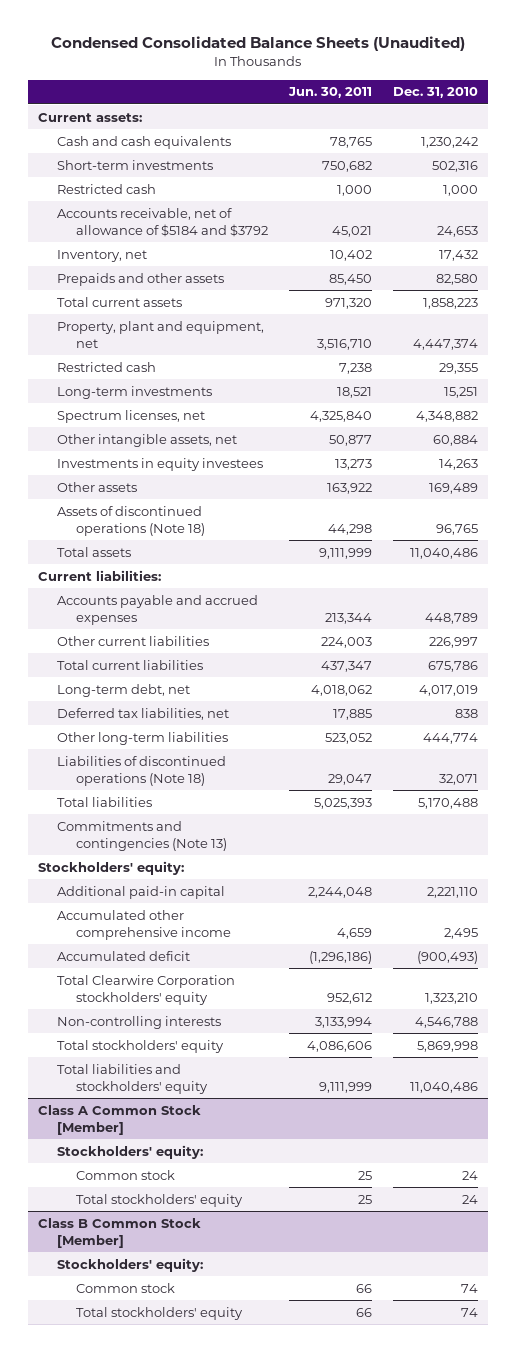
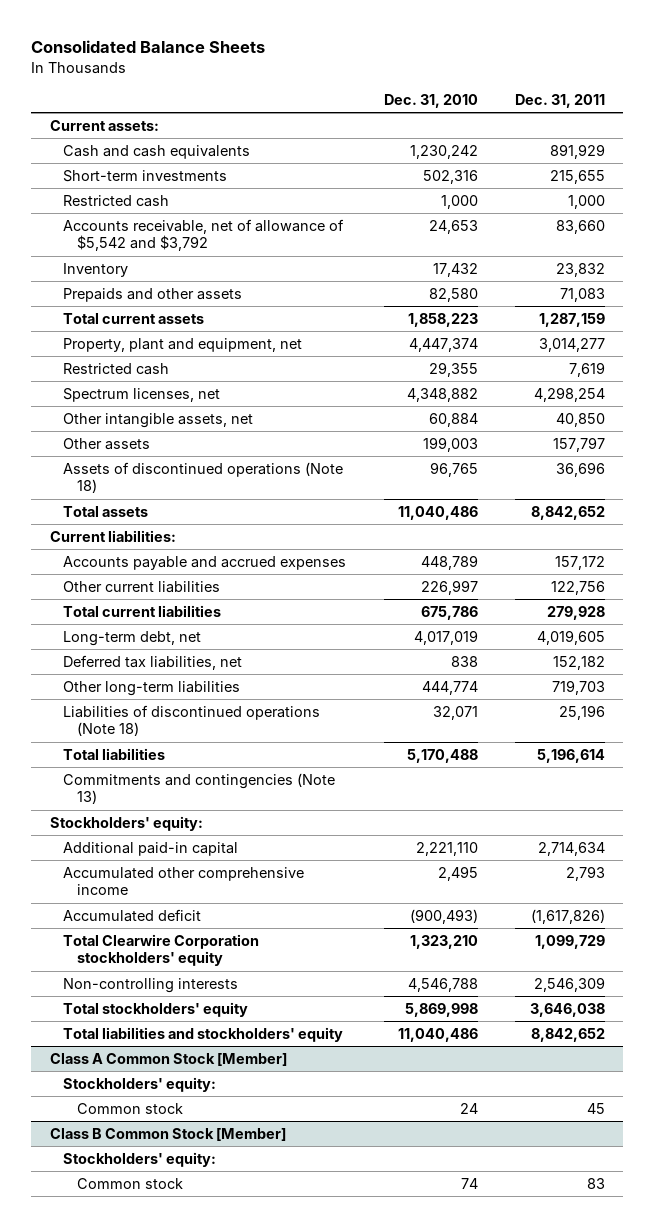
[51,36,466,52] Condensed Consolidated Balance Sheets (Unaudited) -> [30,40,265,54] Consolidated Balance Sheets
[287,87,372,99] Jun. 30, 2011 -> none
none -> [514,93,605,108] Dec. 31, 2011
[57,207,268,237] Accounts receivable, net of allowance of $5184 and $3792 -> [63,218,345,252] Accounts receivable, net of allowance of $5,542 and $3,792
[57,249,148,262] Inventory, net -> [63,262,129,277] Inventory
[57,385,213,399] Long-term investments -> none
[57,457,264,471] Investments in equity investees -> none
[428,482,478,494] 169,489 -> [422,436,478,452] 199,003
[75,1193,243,1207] Total stockholders' equity -> none
[75,1306,243,1320] Total stockholders' equity -> none

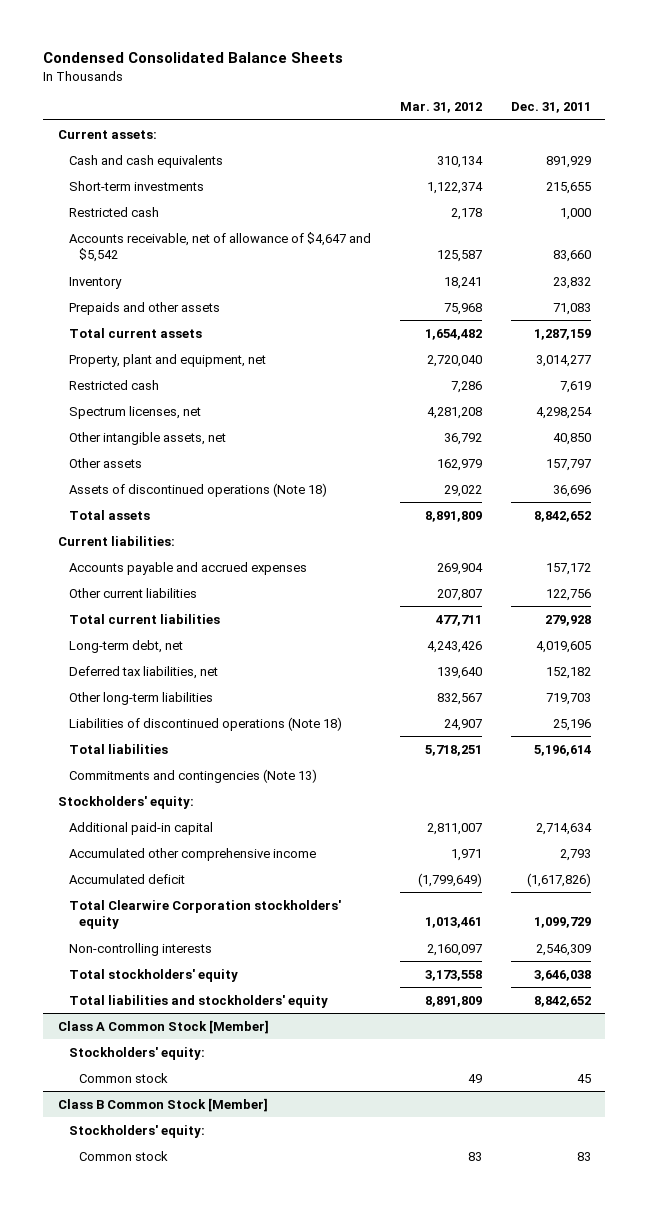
[30,40,265,54] Consolidated Balance Sheets -> [43,52,344,64] Condensed Consolidated Balance Sheets
[383,93,478,108] Dec. 31, 2010 -> none
none -> [399,102,482,114] Mar. 31, 2012
[63,218,345,252] Accounts receivable, net of allowance of $5,542 and $3,792 -> [68,231,371,263] Accounts receivable, net of allowance of $4,647 and $5,542

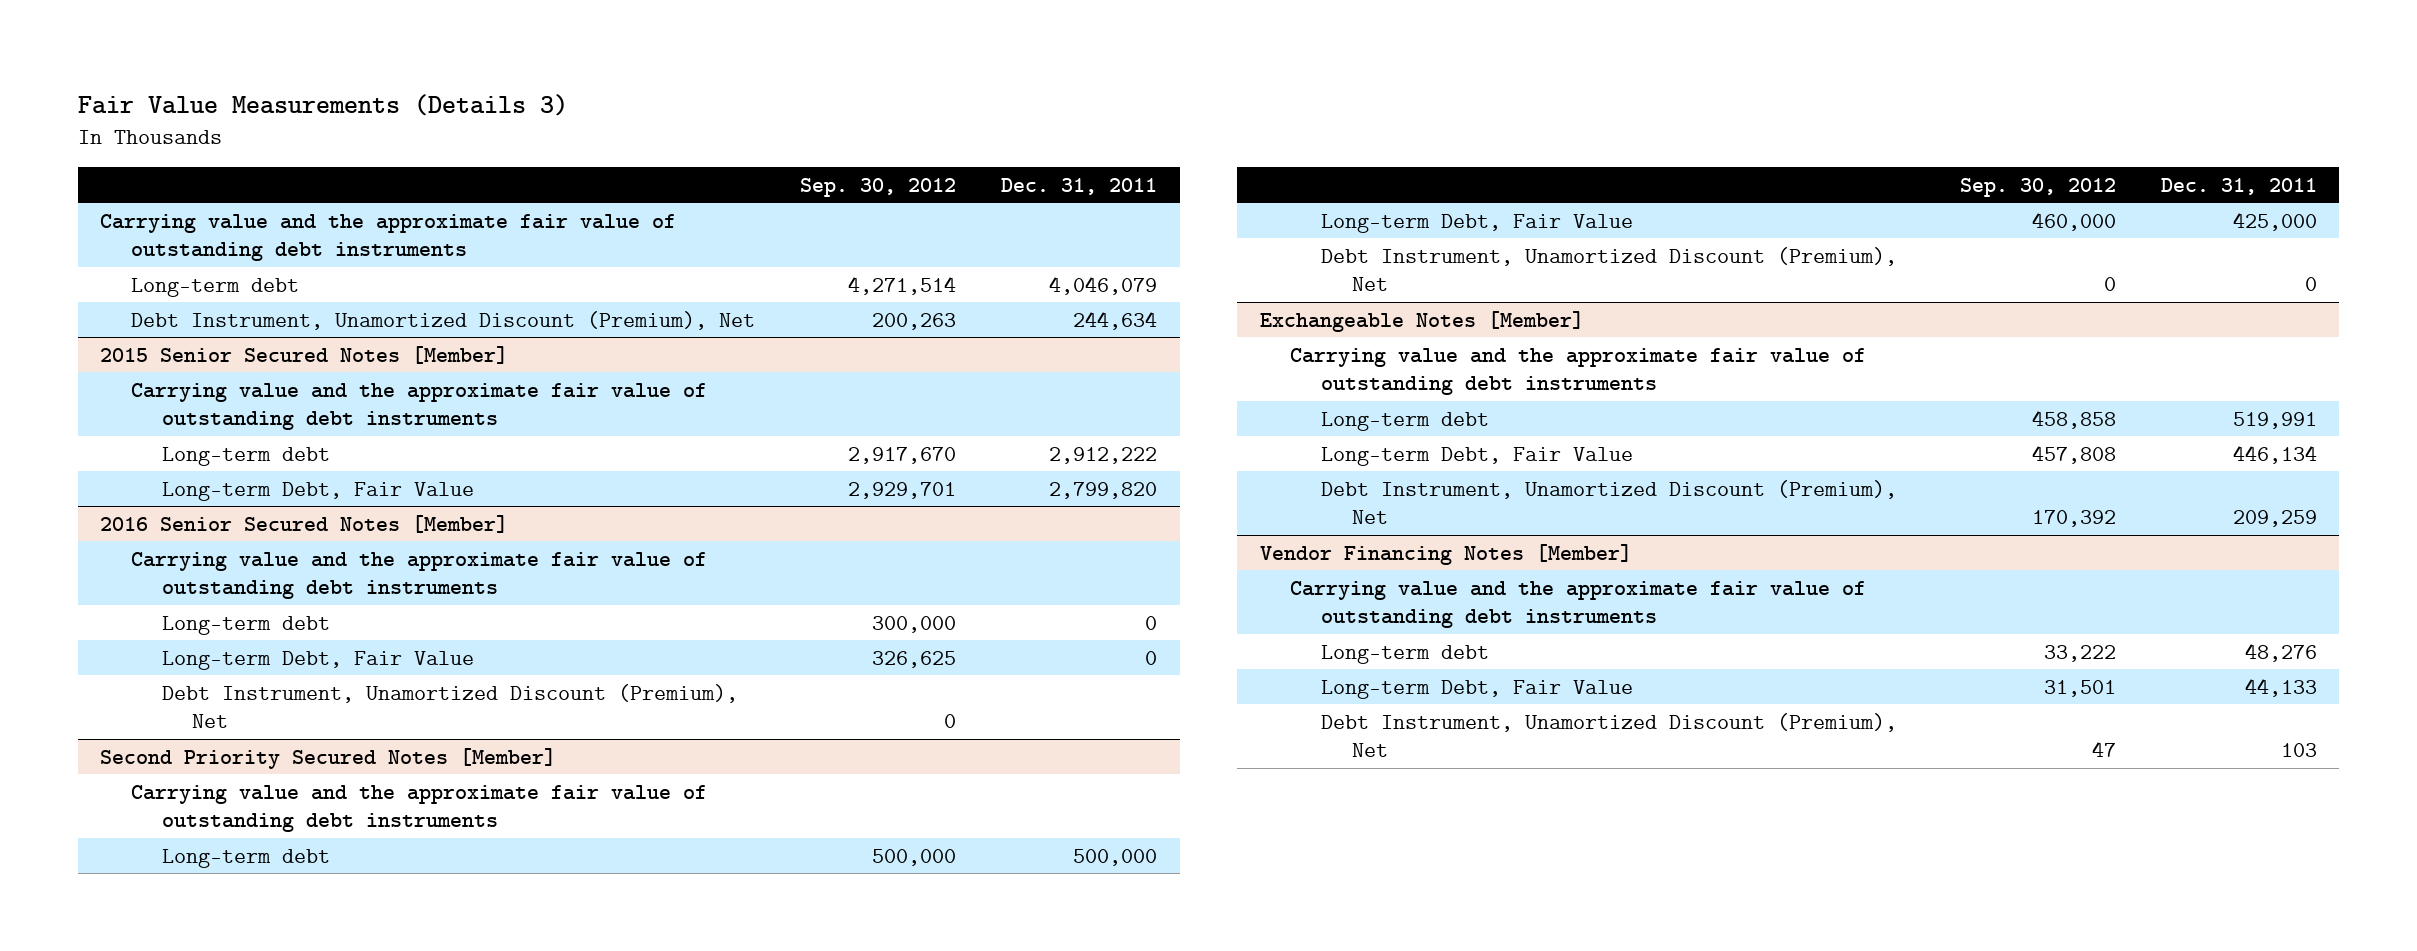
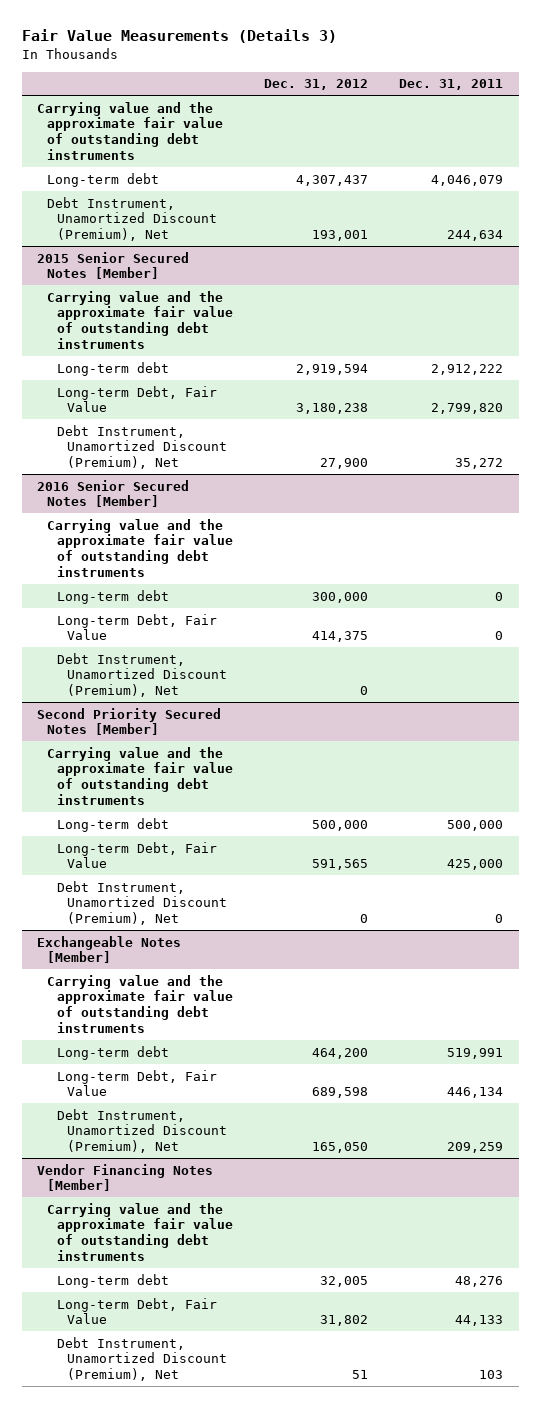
[800,177,957,197] Sep. 30, 2012 -> none
none -> [264,79,369,91] Dec. 31, 2012
none -> [56,424,227,469] Debt Instrument, Unamortized Discount (Premium), Net

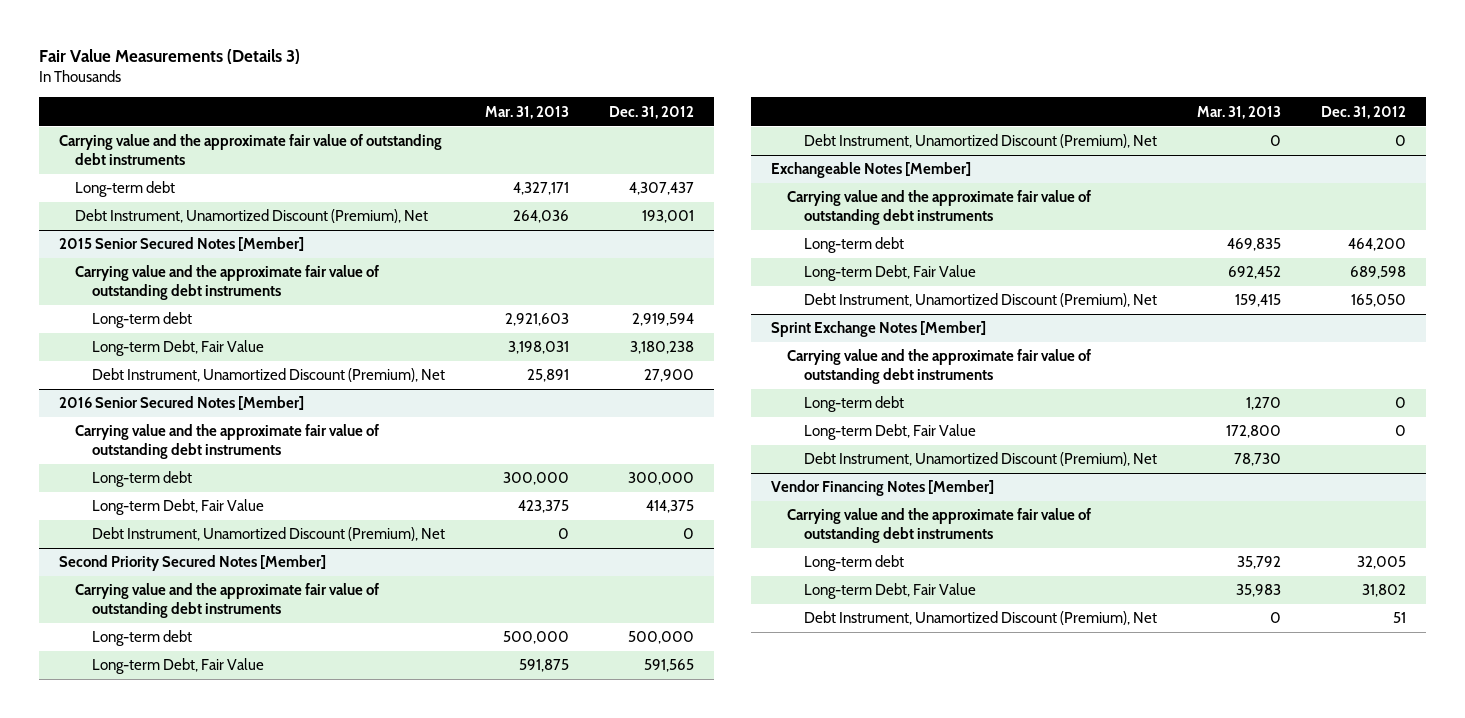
[399,79,504,91] Dec. 31, 2011 -> none
none -> [484,105,569,119] Mar. 31, 2013
none -> [770,321,986,338] Sprint Exchange Notes [Member]
none -> [787,349,1092,385] Carrying value and the approximate fair value of outstanding debt instruments
none -> [803,396,904,413] Long-term debt
none -> [803,424,976,441] Long-term Debt, Fair Value
none -> [803,452,1157,467] Debt Instrument, Unamortized Discount (Premium), Net

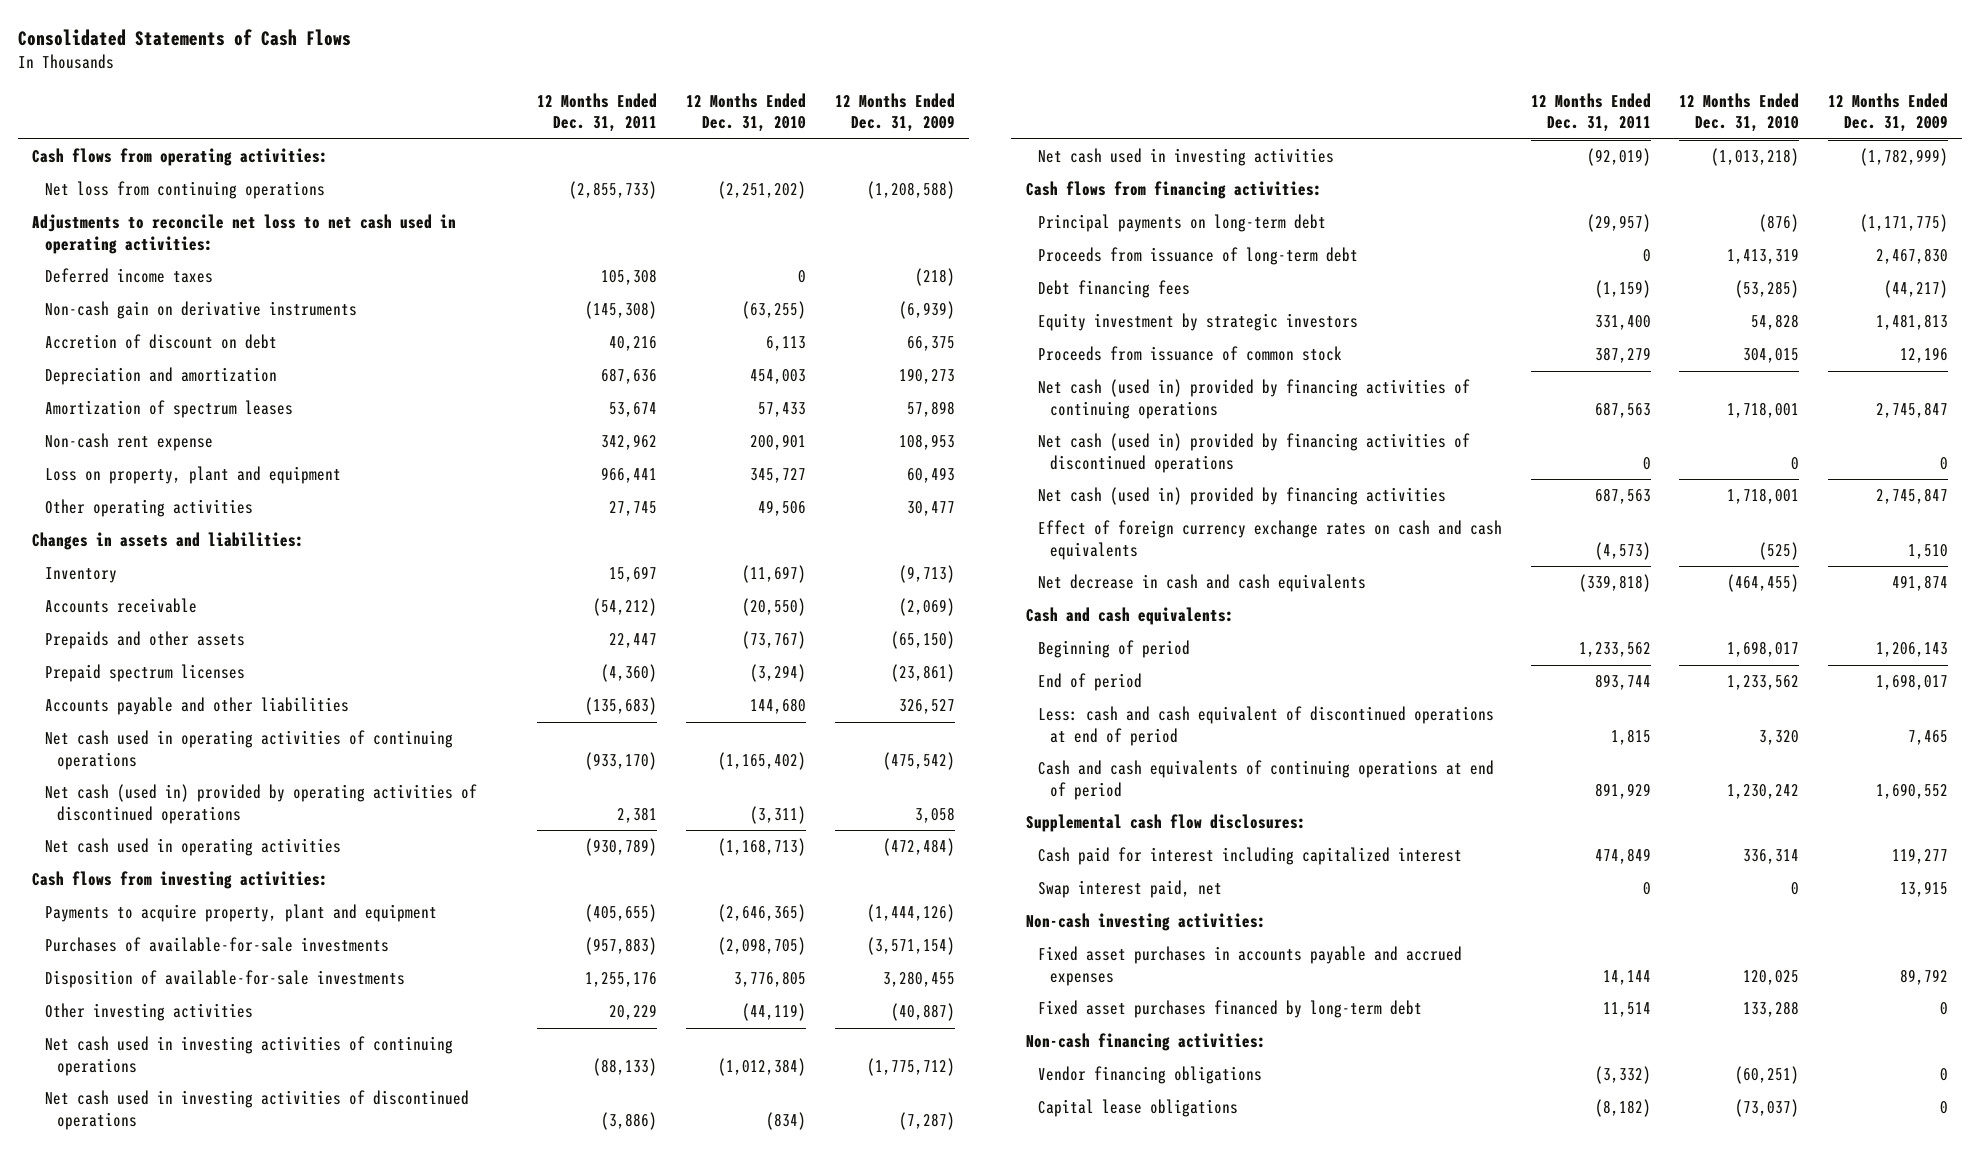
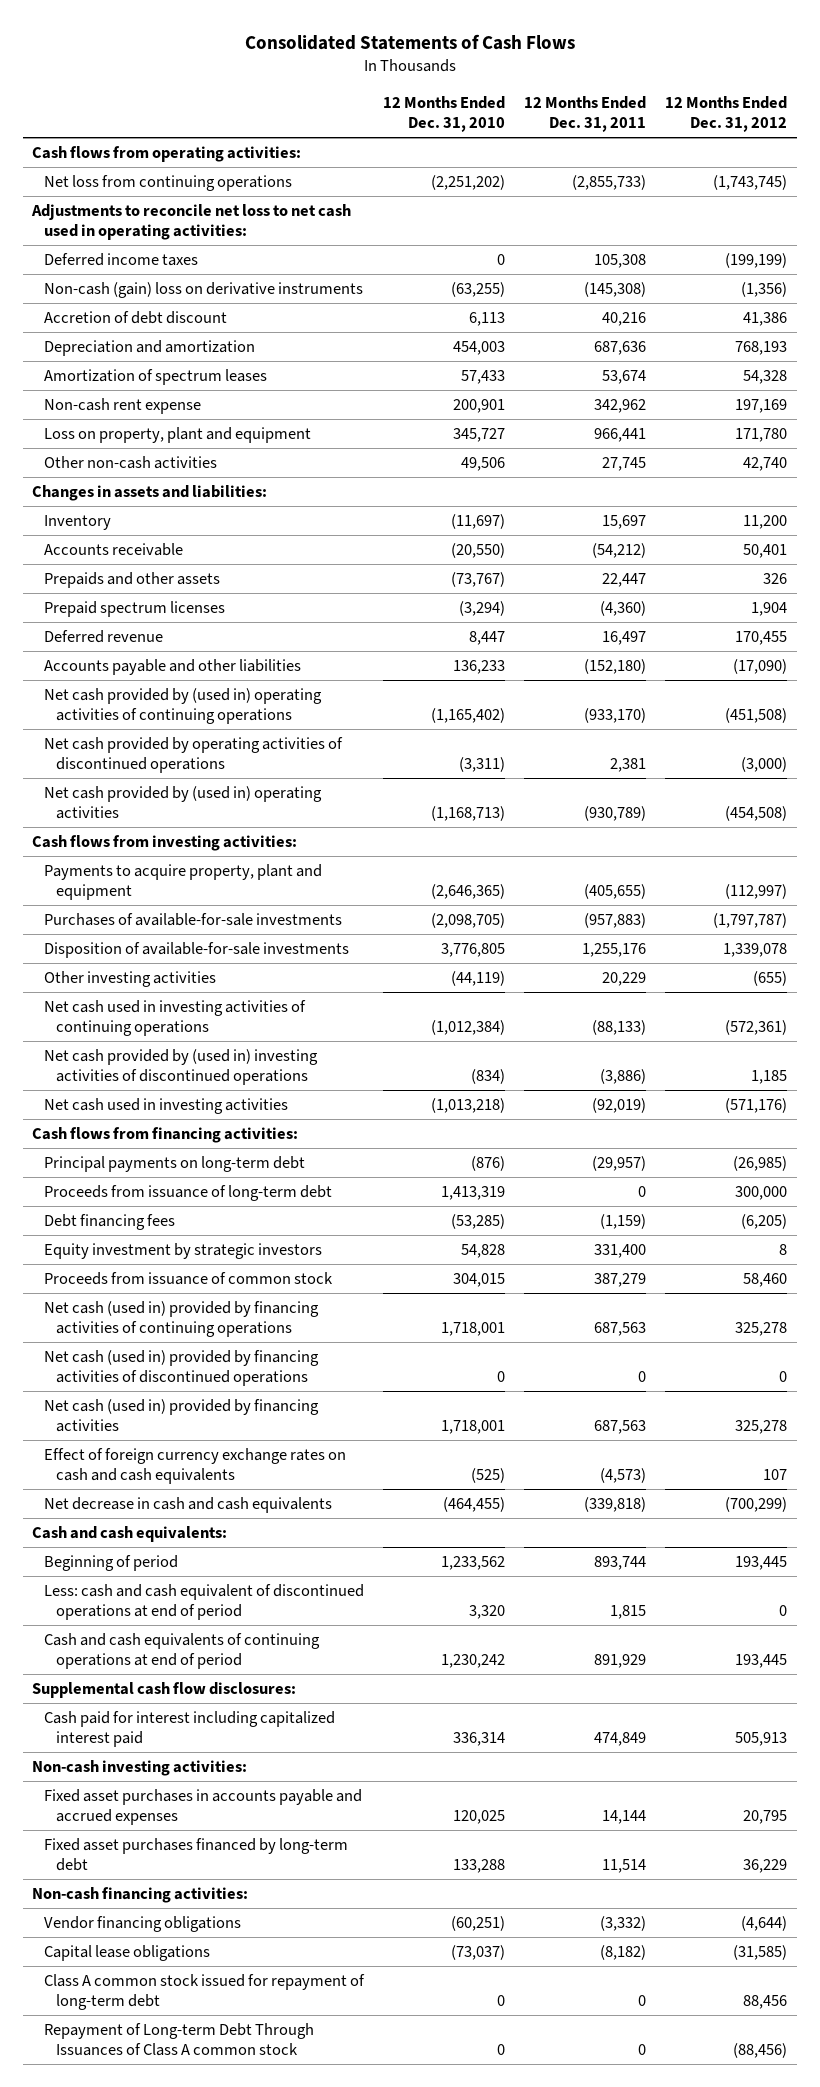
[834,92,955,133] 12 Months Ended Dec. 31, 2009 -> none
none -> [665,95,788,132] 12 Months Ended Dec. 31, 2012
[44,301,357,320] Non-cash gain on derivative instruments -> [44,282,364,299] Non-cash (gain) loss on derivative instruments
[44,334,277,350] Accretion of discount on debt -> [44,311,228,325] Accretion of debt discount
[44,499,253,518] Other operating activities -> [44,456,218,470] Other non-cash activities
none -> [44,630,164,644] Deferred revenue
[585,697,658,716] (135,683) -> [584,659,647,675] (152,180)
[749,698,806,715] 144,680 -> [453,660,506,675] 136,233
[44,730,453,770] Net cash used in operating activities of continuing operations -> [44,688,323,725] Net cash provided by (used in) operating activities of continuing operations
[44,784,477,824] Net cash (used in) provided by operating activities of discontinued operations -> [44,737,344,774] Net cash provided by operating activities of discontinued operations
[44,838,341,857] Net cash used in operating activities -> [44,786,323,820] Net cash provided by (used in) operating activities
[44,1090,469,1130] Net cash used in investing activities of discontinued operations -> [44,1049,319,1086] Net cash provided by (used in) investing activities of discontinued operations
[1038,673,1143,692] End of period -> none
[1578,642,1651,658] 1,233,562 -> [594,1556,647,1571] 893,744
[1727,641,1800,658] 1,698,017 -> [441,1556,506,1571] 1,233,562
[1038,880,1223,899] Swap interest paid, net -> none
[1038,847,1463,866] Cash paid for interest including capitalized interest -> [44,1711,336,1748] Cash paid for interest including capitalized interest paid
none -> [44,1974,366,2011] Class A common stock issued for repayment of long-term debt
none -> [44,2023,315,2057] Repayment of Long-term Debt Through Issuances of Class A common stock

